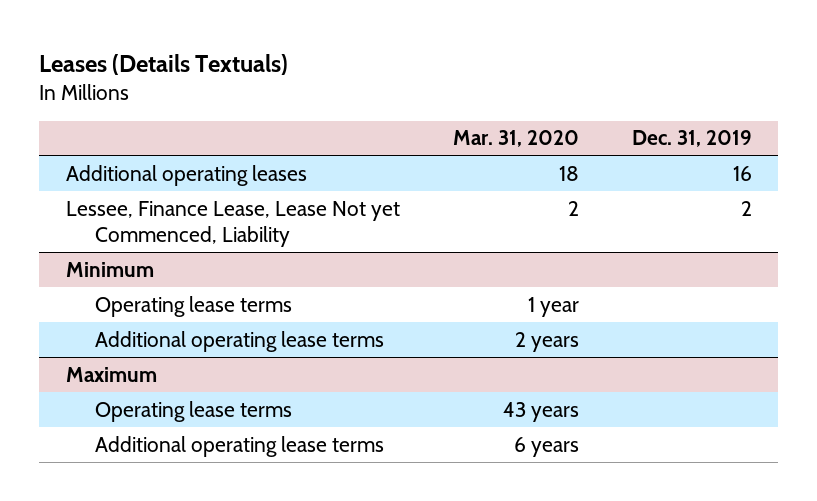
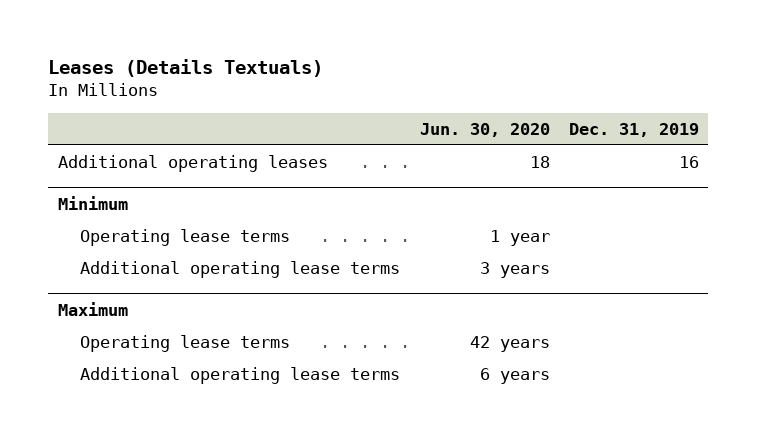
[452,130,579,148] Mar. 31, 2020 -> none
none -> [419,122,550,137] Jun. 30, 2020
[65,200,400,248] Lessee, Finance Lease, Lease Not yet Commenced, Liability -> none

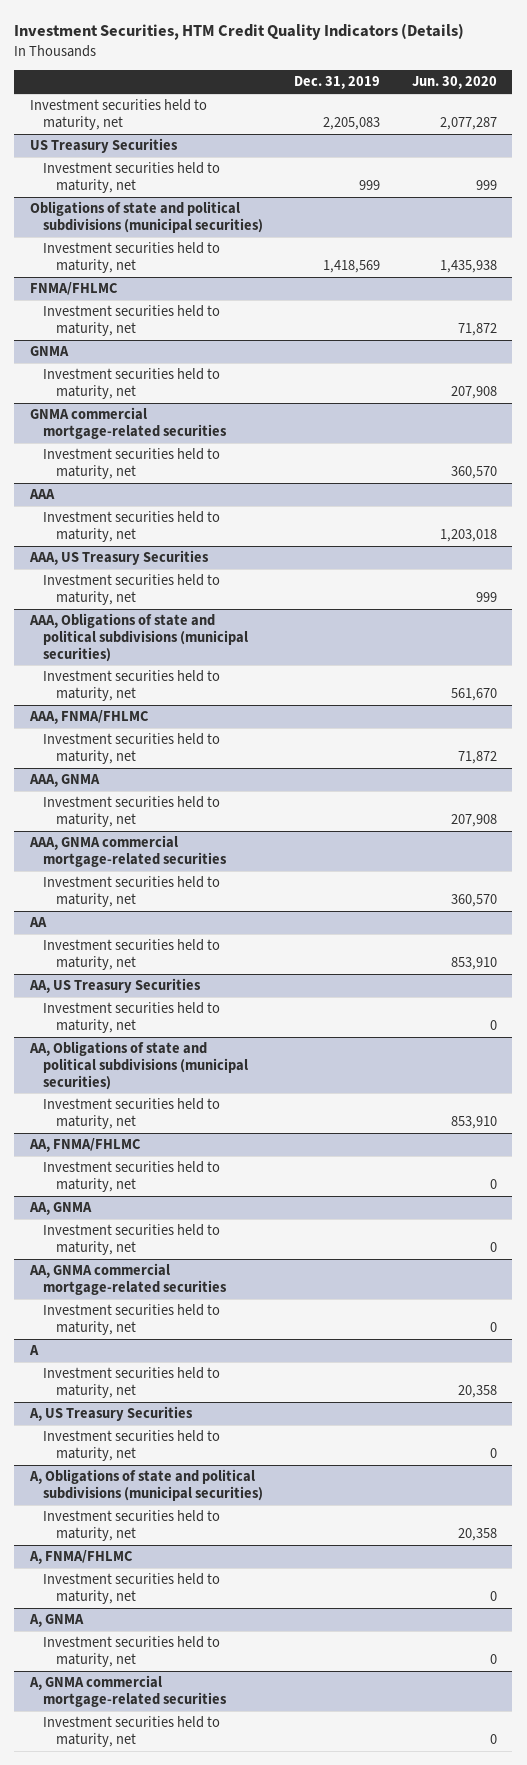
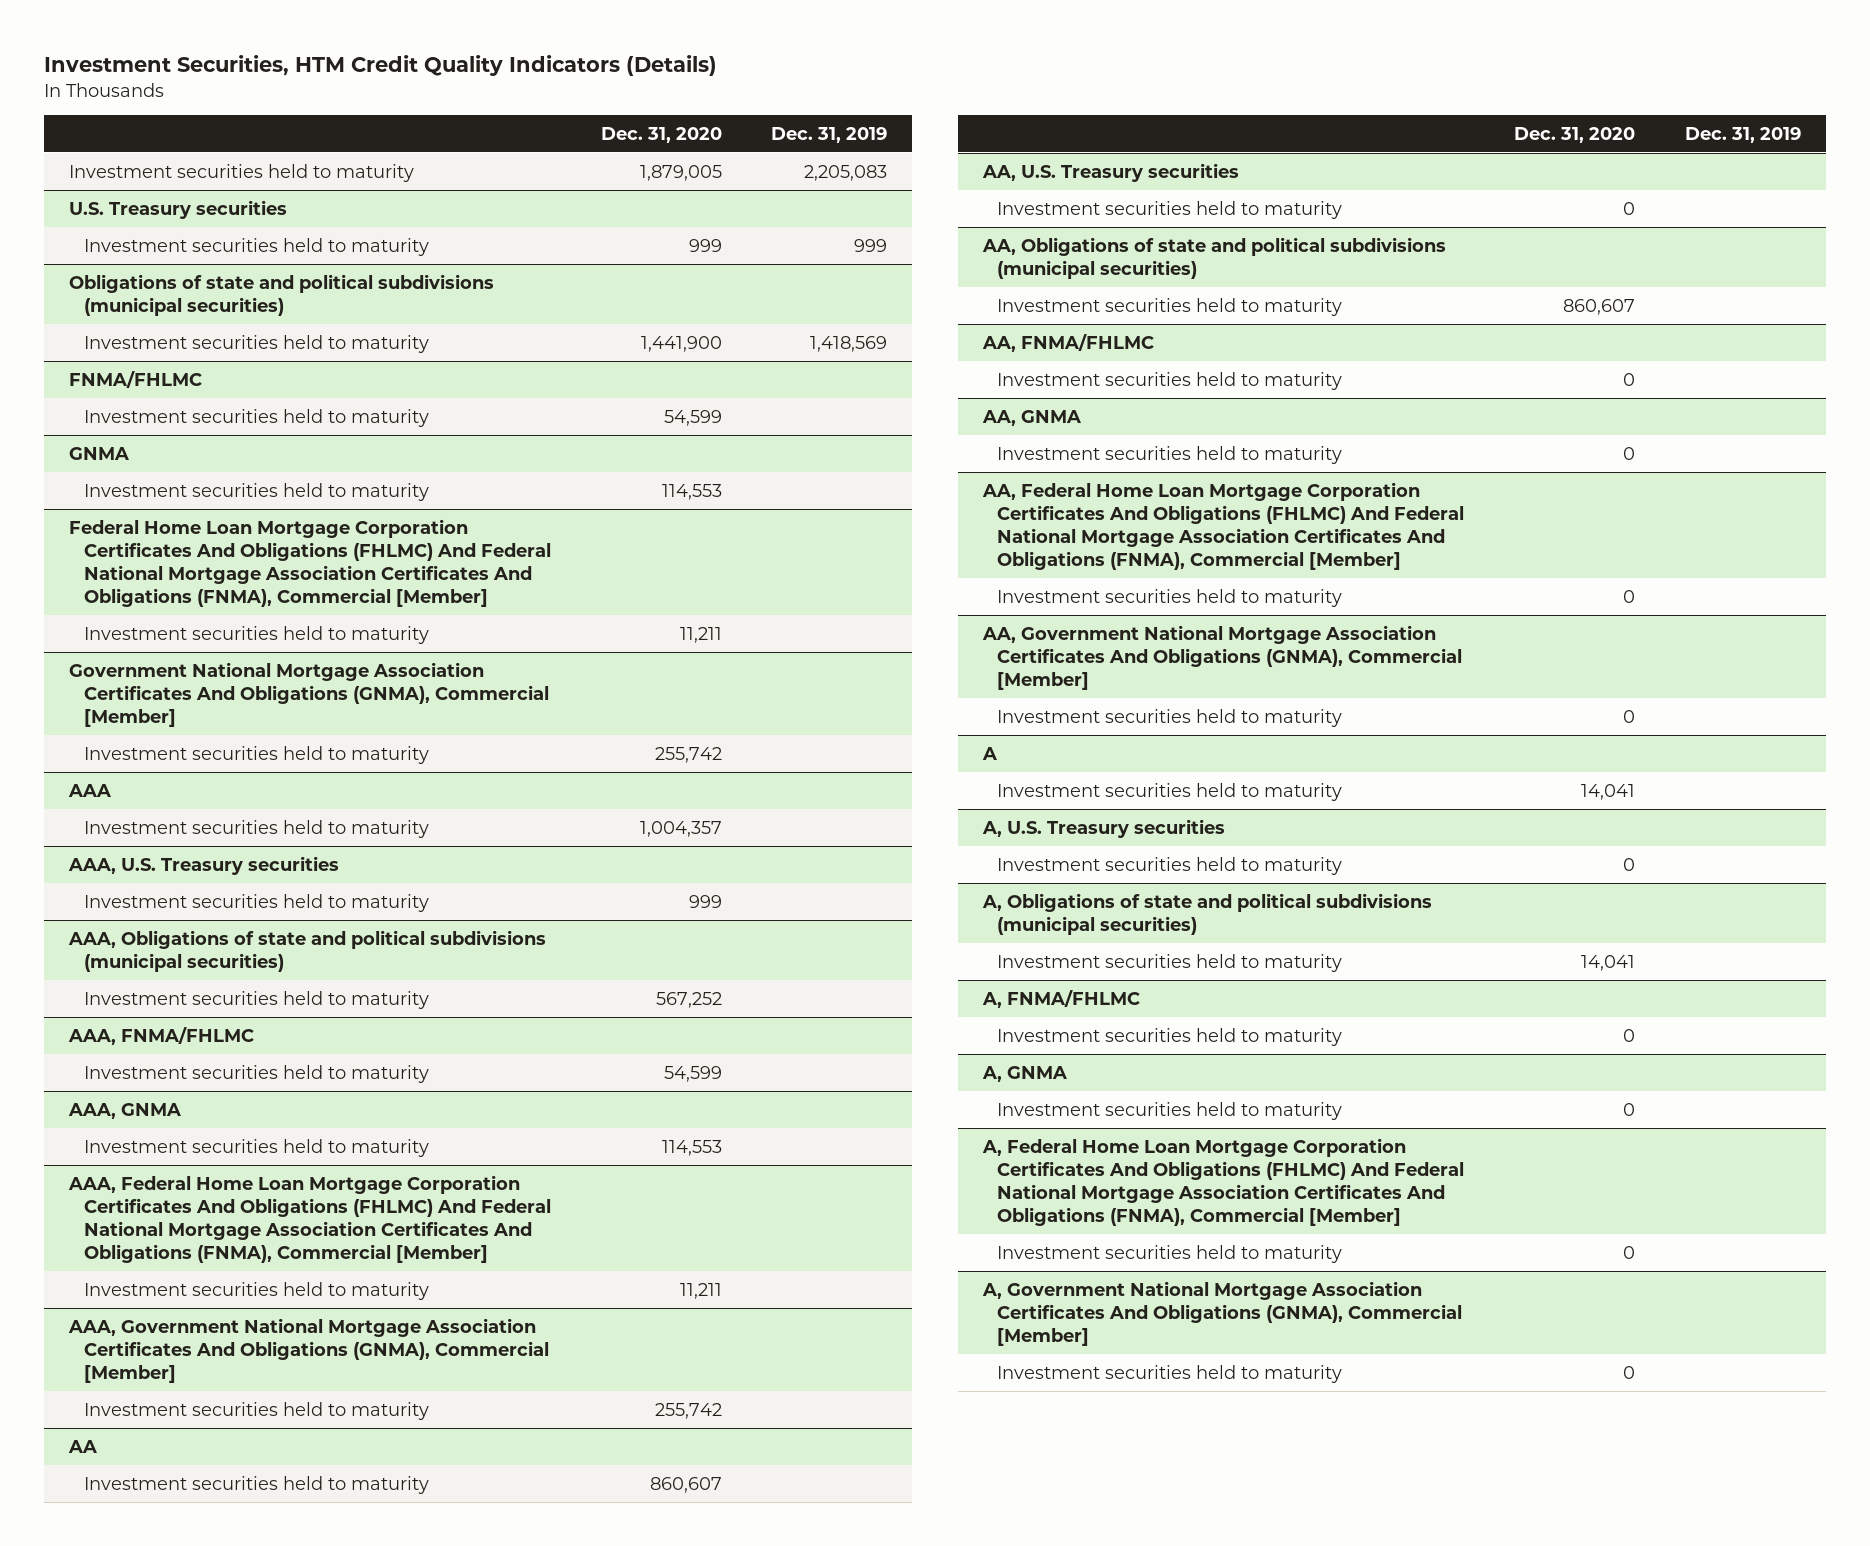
[411,76,497,90] Jun. 30, 2020 -> none
none -> [600,126,722,143] Dec. 31, 2020
[29,99,207,130] Investment securities held to maturity, net -> [69,163,415,182] Investment securities held to maturity
[29,138,178,154] US Treasury Securities -> [69,199,288,219] U.S. Treasury securities
[42,162,220,193] Investment securities held to maturity, net -> [83,237,429,256] Investment securities held to maturity
[42,242,220,273] Investment securities held to maturity, net -> [83,334,429,353] Investment securities held to maturity
[42,305,220,336] Investment securities held to maturity, net -> [83,408,429,427] Investment securities held to maturity
[42,368,220,399] Investment securities held to maturity, net -> [83,482,429,501] Investment securities held to maturity
none -> [69,518,551,607] Federal Home Loan Mortgage Corporation Certificates And Obligations (FHLMC) And Federal National Mortgage Association Certificates And Obligations (FNMA), Commercial [Member]
none -> [83,625,429,644] Investment securities held to maturity
[29,407,227,439] GNMA commercial mortgage-related securities -> [69,661,549,727] Government National Mortgage Association Certificates And Obligations (GNMA), Commercial [Member]
[42,448,220,479] Investment securities held to maturity, net -> [83,745,429,764] Investment securities held to maturity
[42,511,220,542] Investment securities held to maturity, net -> [83,819,429,838] Investment securities held to maturity
[28,550,209,566] AAA, US Treasury Securities -> [68,855,340,875] AAA, U.S. Treasury securities
[42,574,220,605] Investment securities held to maturity, net -> [83,893,429,912] Investment securities held to maturity
[42,670,220,701] Investment securities held to maturity, net -> [83,990,429,1009] Investment securities held to maturity
[42,733,220,764] Investment securities held to maturity, net -> [83,1064,429,1083] Investment securities held to maturity
[28,835,227,867] AAA, GNMA commercial mortgage-related securities -> none
[42,876,220,907] Investment securities held to maturity, net -> none
[42,796,220,827] Investment securities held to maturity, net -> [83,1138,429,1157] Investment securities held to maturity
none -> [68,1174,551,1263] AAA, Federal Home Loan Mortgage Corporation Certificates And Obligations (FHLMC) And Federal National Mortgage Association Certificates And Obligations (FNMA), Commercial [Member]
none -> [83,1281,429,1300] Investment securities held to maturity
none -> [68,1317,549,1383] AAA, Government National Mortgage Association Certificates And Obligations (GNMA), Commercial [Member]
none -> [83,1401,429,1420] Investment securities held to maturity
[42,939,220,970] Investment securities held to maturity, net -> [83,1475,429,1494] Investment securities held to maturity
[28,978,201,994] AA, US Treasury Securities -> [981,162,1239,182] AA, U.S. Treasury securities
[42,1002,220,1033] Investment securities held to maturity, net -> [997,200,1343,219] Investment securities held to maturity
[42,1098,220,1129] Investment securities held to maturity, net -> [997,297,1343,316] Investment securities held to maturity
[42,1161,220,1192] Investment securities held to maturity, net -> [997,371,1343,390] Investment securities held to maturity
[28,1263,227,1295] AA, GNMA commercial mortgage-related securities -> none
[42,1304,220,1335] Investment securities held to maturity, net -> none
[42,1224,220,1255] Investment securities held to maturity, net -> [997,445,1343,464] Investment securities held to maturity
none -> [981,481,1465,570] AA, Federal Home Loan Mortgage Corporation Certificates And Obligations (FHLMC) And Federal National Mortgage Association Certificates And Obligations (FNMA), Commercial [Member]
none -> [997,588,1343,607] Investment securities held to maturity
none -> [981,624,1463,690] AA, Government National Mortgage Association Certificates And Obligations (GNMA), Commercial [Member]
none -> [997,708,1343,727] Investment securities held to maturity
[42,1367,220,1398] Investment securities held to maturity, net -> [997,782,1343,801] Investment securities held to maturity
[28,1406,193,1422] A, US Treasury Securities -> [981,818,1225,838] A, U.S. Treasury securities
[42,1430,220,1461] Investment securities held to maturity, net -> [997,856,1343,875] Investment securities held to maturity
[42,1510,220,1541] Investment securities held to maturity, net -> [997,953,1343,972] Investment securities held to maturity
[42,1573,220,1604] Investment securities held to maturity, net -> [997,1027,1343,1046] Investment securities held to maturity
[28,1675,227,1707] A, GNMA commercial mortgage-related securities -> none
[42,1716,220,1747] Investment securities held to maturity, net -> none
[42,1636,220,1667] Investment securities held to maturity, net -> [997,1101,1343,1120] Investment securities held to maturity
none -> [981,1137,1465,1226] A, Federal Home Loan Mortgage Corporation Certificates And Obligations (FHLMC) And Federal National Mortgage Association Certificates And Obligations (FNMA), Commercial [Member]
none -> [997,1244,1343,1263] Investment securities held to maturity
none -> [981,1280,1463,1346] A, Government National Mortgage Association Certificates And Obligations (GNMA), Commercial [Member]
none -> [997,1364,1343,1383] Investment securities held to maturity

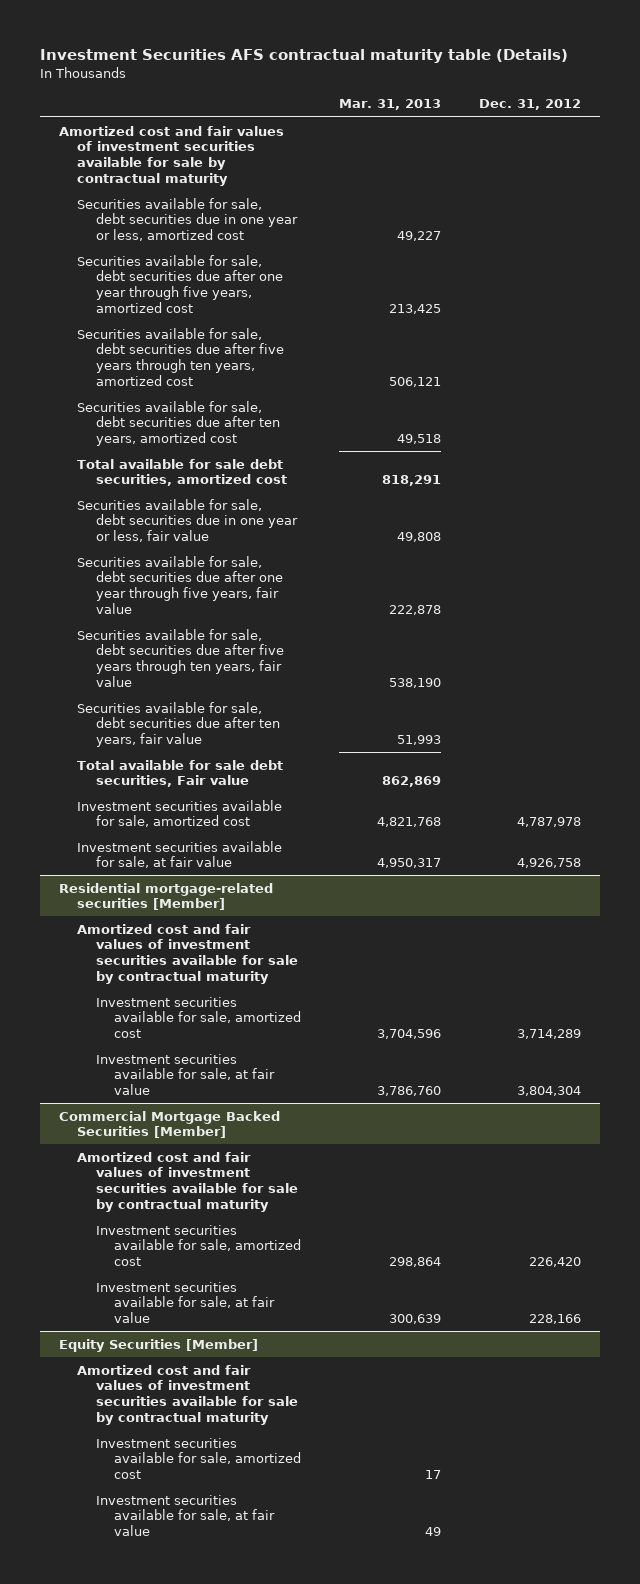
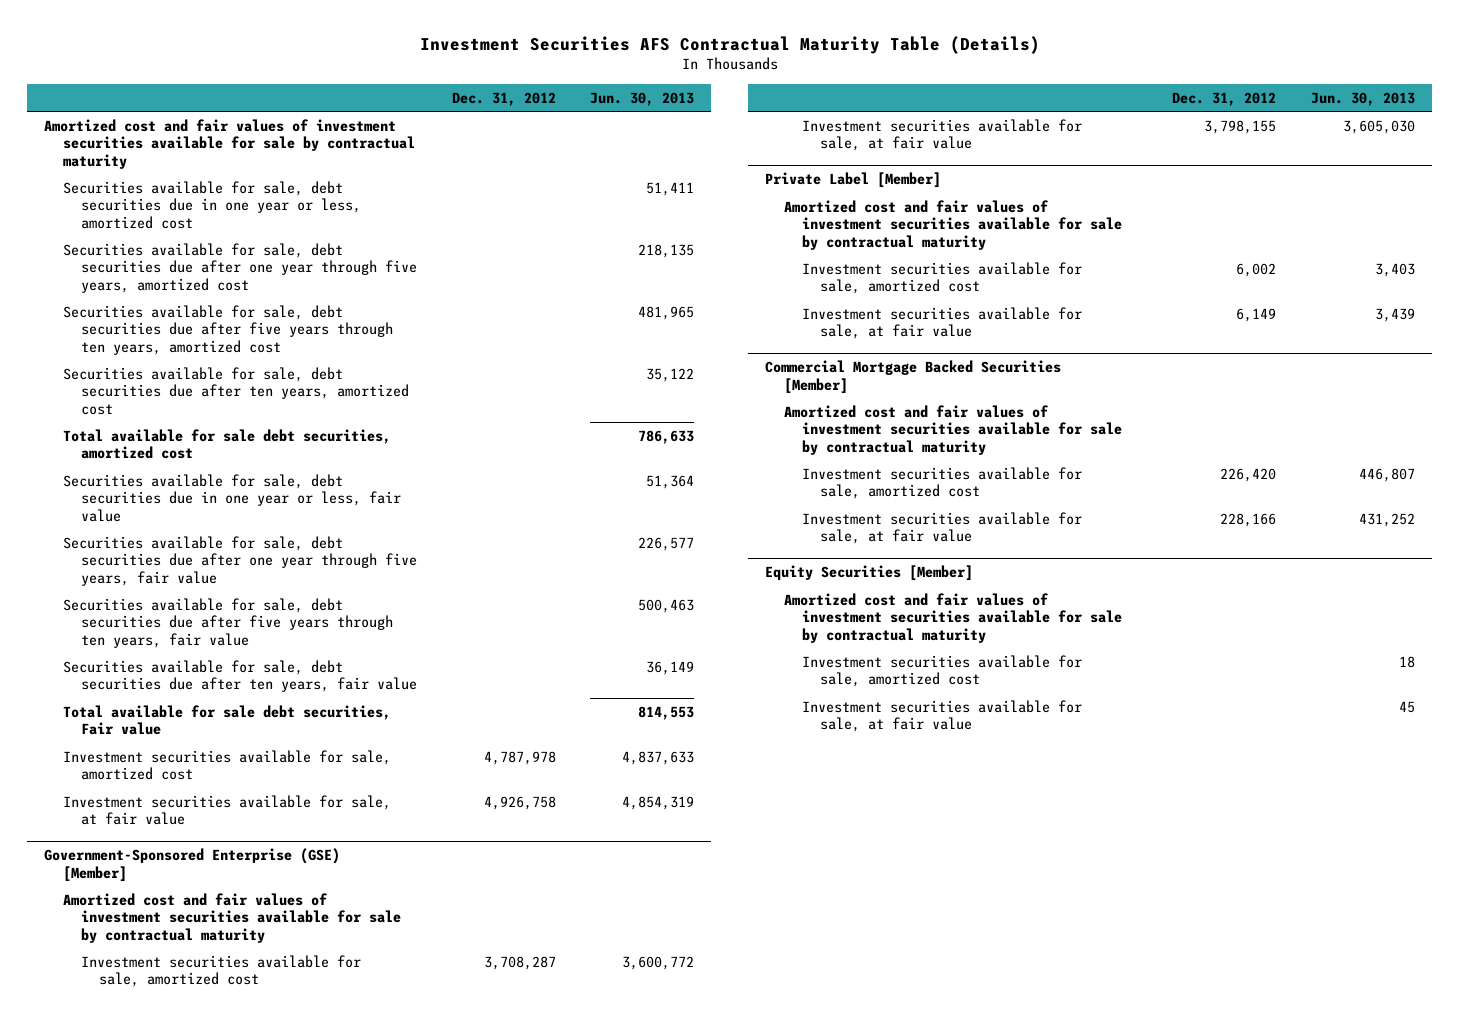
[39,48,568,63] Investment Securities AFS contractual maturity table (Details) -> [419,35,1040,54] Investment Securities AFS Contractual Maturity Table (Details)
[339,99,442,111] Mar. 31, 2013 -> none
none -> [590,91,695,106] Jun. 30, 2013
[58,882,273,911] Residential mortgage-related securities [Member] -> none
[77,923,298,984] Amortized cost and fair values of investment securities available for sale by contractual maturity -> none
[95,996,302,1039] Investment securities available for sale, amortized cost -> none
[95,1053,276,1096] Investment securities available for sale, at fair value -> none
none -> [44,848,341,882] Government-Sponsored Enterprise (GSE) [Member]
none -> [62,892,402,943] Amortized cost and fair values of investment securities available for sale by contractual maturity
none -> [81,954,362,988] Investment securities available for sale, amortized cost
none -> [801,118,1082,152] Investment securities available for sale, at fair value
none -> [765,172,942,189] Private Label [Member]
none -> [783,199,1122,250] Amortized cost and fair values of investment securities available for sale by contractual maturity
none -> [801,261,1082,295] Investment securities available for sale, amortized cost
none -> [801,306,1082,340] Investment securities available for sale, at fair value

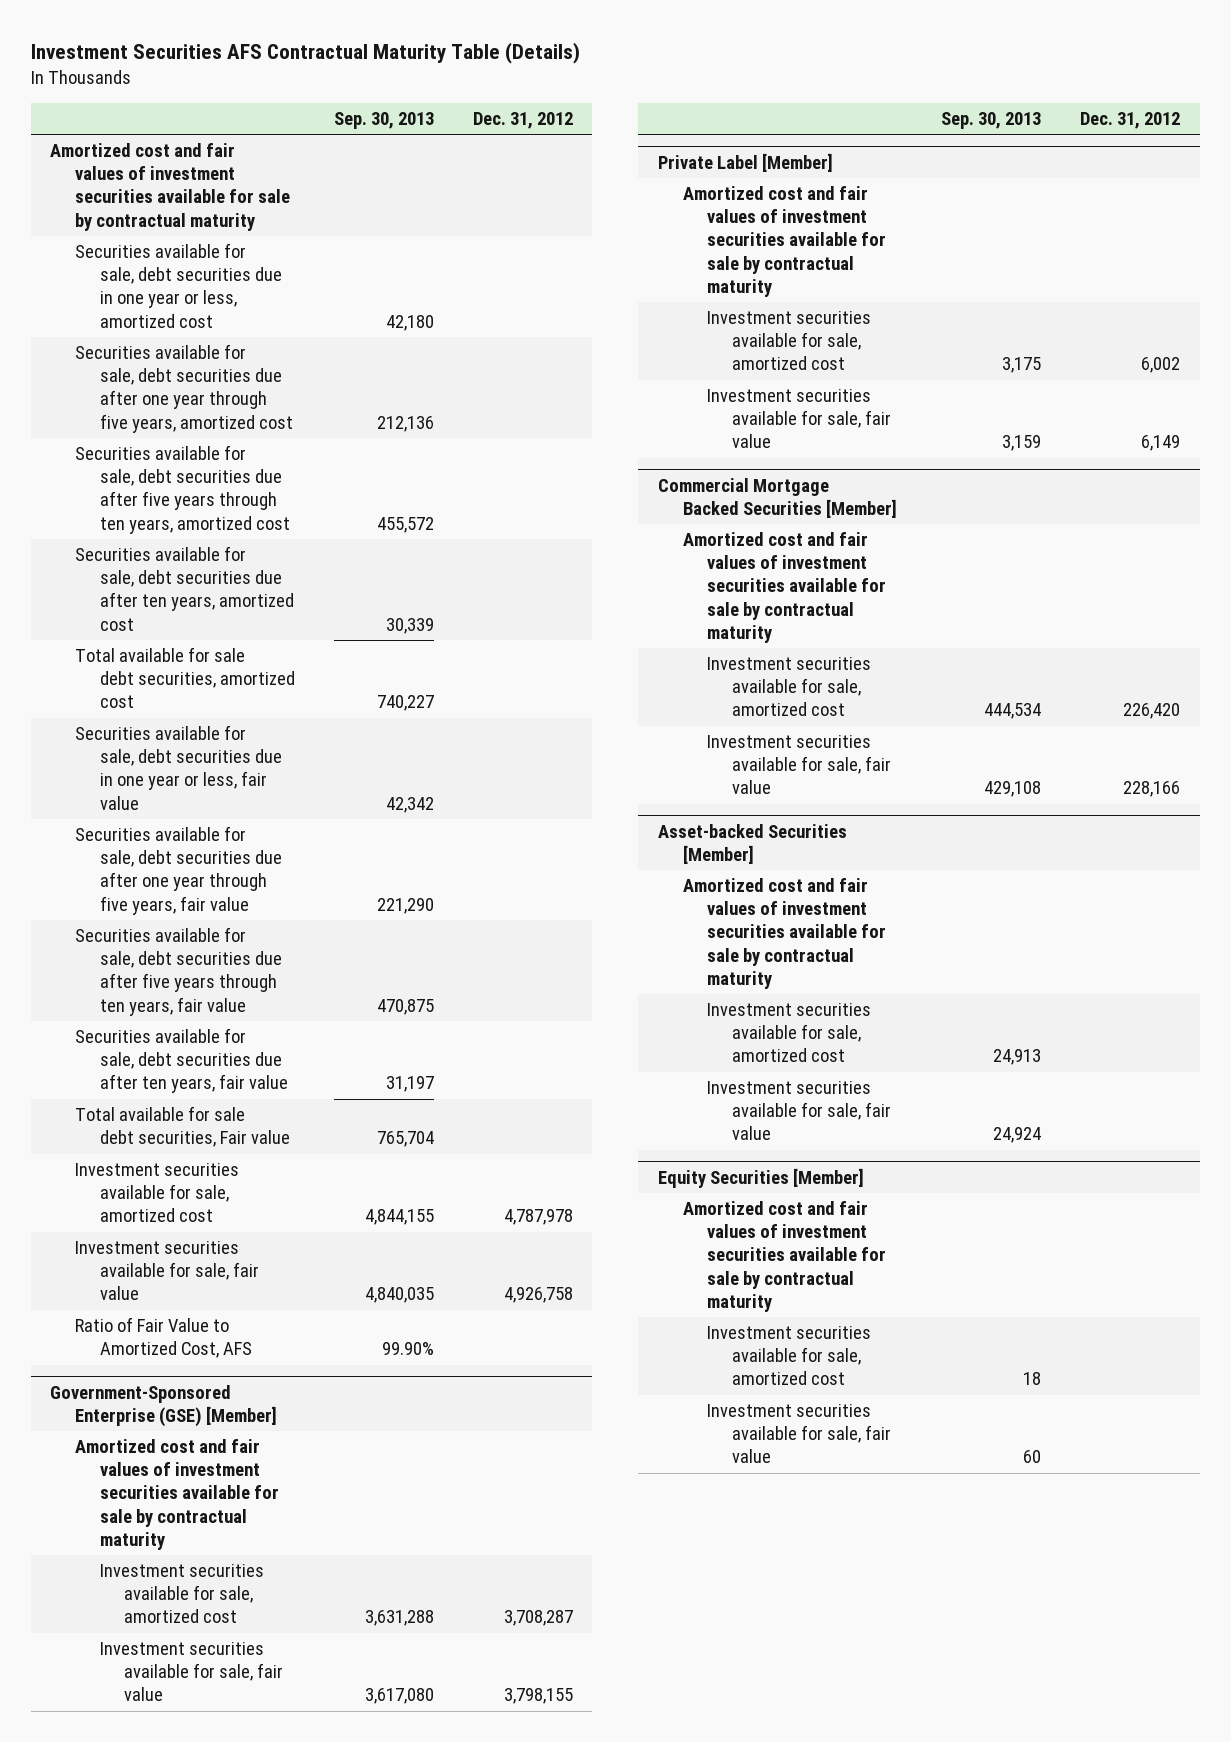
[590,91,695,106] Jun. 30, 2013 -> none
none -> [333,111,434,129] Sep. 30, 2013
[62,794,391,826] Investment securities available for sale, at fair value -> [74,1241,259,1301] Investment securities available for sale, fair value
none -> [74,1317,252,1359] Ratio of Fair Value to Amortized Cost, AFS
[801,118,1082,152] Investment securities available for sale, at fair value -> [99,1642,284,1702] Investment securities available for sale, fair value
[801,306,1082,340] Investment securities available for sale, at fair value -> [707,389,892,449] Investment securities available for sale, fair value
[801,511,1082,545] Investment securities available for sale, at fair value -> [707,735,892,795] Investment securities available for sale, fair value
none -> [657,823,847,864] Asset-backed Securities [Member]
none -> [682,878,887,989] Amortized cost and fair values of investment securities available for sale by contractual maturity
none -> [707,1003,872,1063] Investment securities available for sale, amortized cost
none -> [707,1081,892,1141] Investment securities available for sale, fair value
[801,699,1082,733] Investment securities available for sale, at fair value -> [707,1404,892,1464] Investment securities available for sale, fair value

